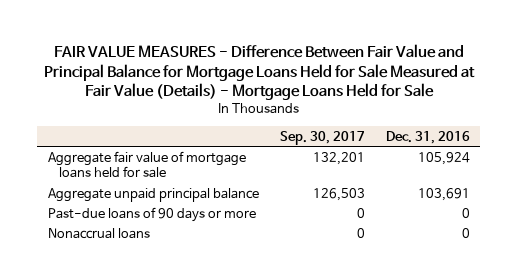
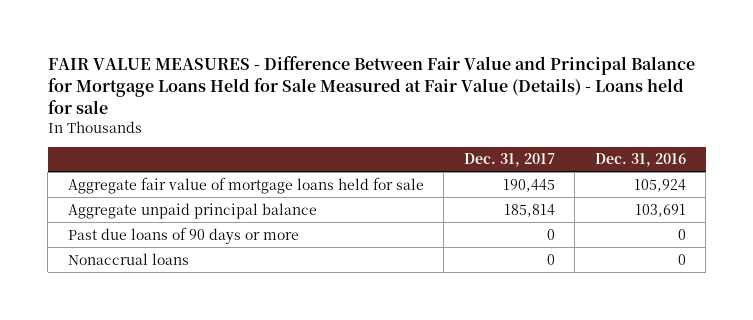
[43,43,475,101] FAIR VALUE MEASURES - Difference Between Fair Value and Principal Balance for Mortgage Loans Held for Sale Measured at Fair Value (Details) - Mortgage Loans Held for Sale -> [47,55,695,114] FAIR VALUE MEASURES - Difference Between Fair Value and Principal Balance for Mortgage Loans Held for Sale Measured at Fair Value (Details) - Loans held for sale
[279,130,365,145] Sep. 30, 2017 -> none
none -> [463,153,555,168] Dec. 31, 2017
[47,206,256,222] Past-due loans of 90 days or more -> [67,226,299,244] Past due loans of 90 days or more

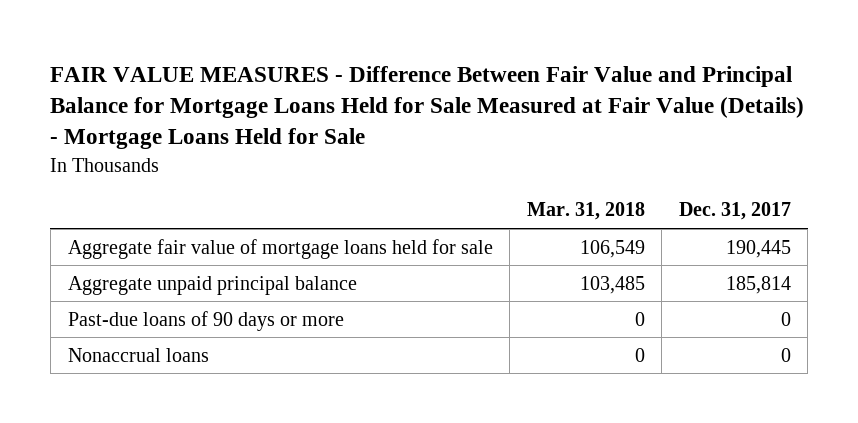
[47,55,695,114] FAIR VALUE MEASURES - Difference Between Fair Value and Principal Balance for Mortgage Loans Held for Sale Measured at Fair Value (Details) - Loans held for sale -> [50,65,805,150] FAIR VALUE MEASURES - Difference Between Fair Value and Principal Balance for Mortgage Loans Held for Sale Measured at Fair Value (Details) - Mortgage Loans Held for Sale
[594,153,686,168] Dec. 31, 2016 -> none
none -> [526,202,645,221] Mar. 31, 2018
[67,226,299,244] Past due loans of 90 days or more -> [67,310,344,331] Past-due loans of 90 days or more

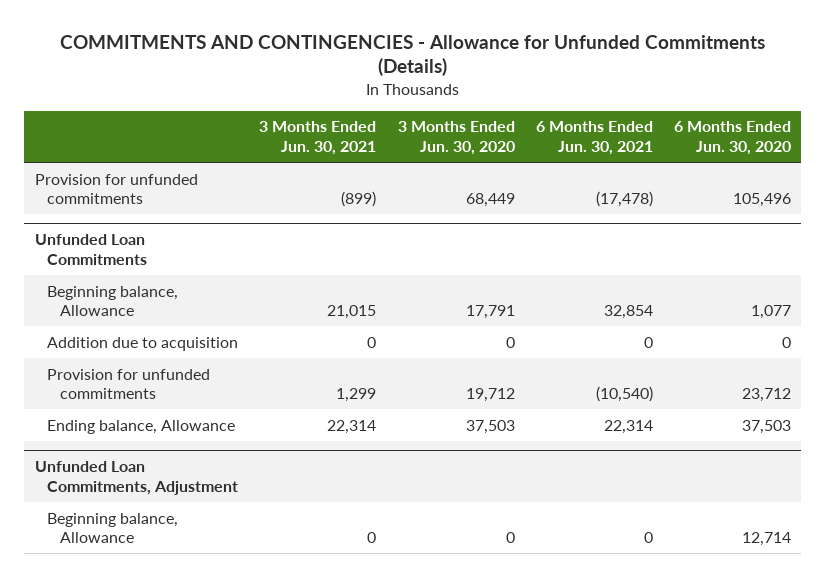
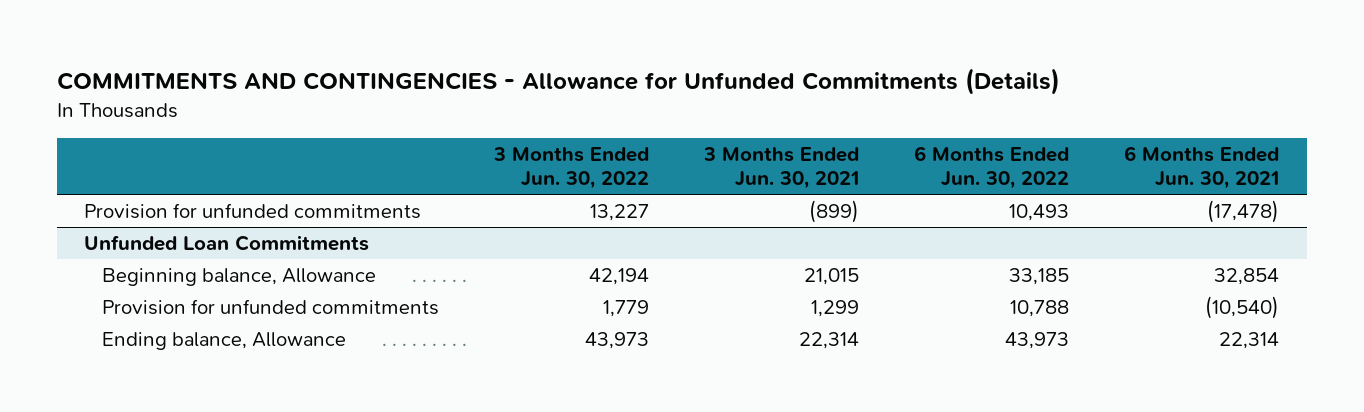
[397,121,515,156] 3 Months Ended Jun. 30, 2020 -> none
[673,121,791,156] 6 Months Ended Jun. 30, 2020 -> none
none -> [493,146,650,190] 3 Months Ended Jun. 30, 2022
none -> [914,145,1070,190] 6 Months Ended Jun. 30, 2022
[47,336,239,351] Addition due to acquisition -> none
[34,461,239,496] Unfunded Loan Commitments, Adjustment -> none
[47,512,179,544] Beginning balance, Allowance -> none

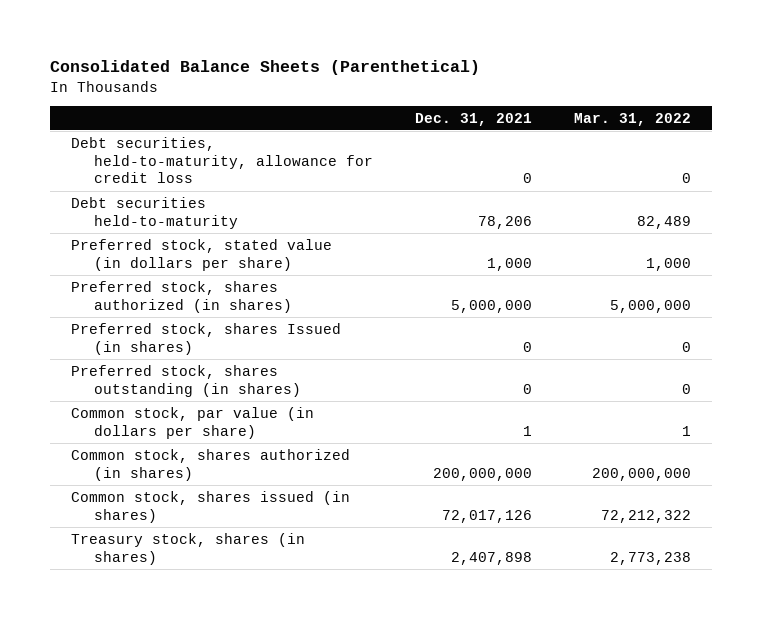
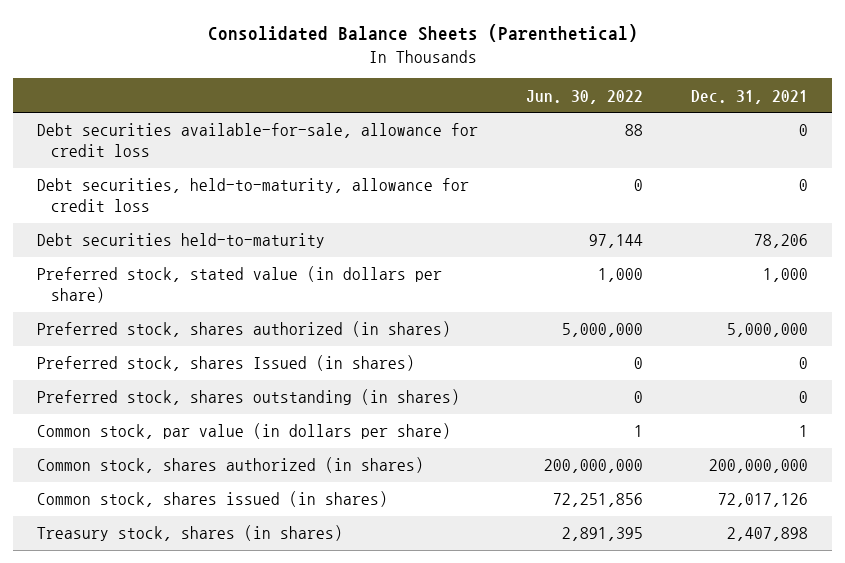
[573,112,691,126] Mar. 31, 2022 -> none
none -> [526,89,644,104] Jun. 30, 2022
none -> [37,123,479,158] Debt securities available-for-sale, allowance for credit loss

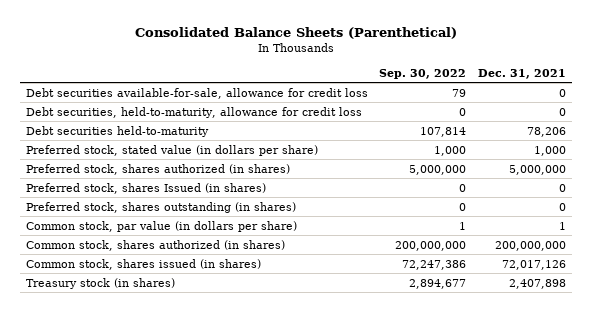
[526,89,644,104] Jun. 30, 2022 -> none
none -> [379,68,467,79] Sep. 30, 2022
[37,525,344,542] Treasury stock, shares (in shares) -> [25,277,175,289] Treasury stock (in shares)

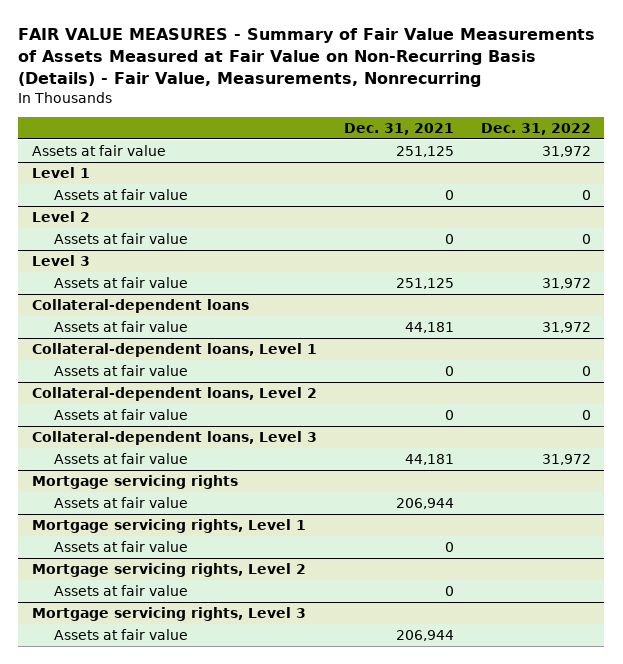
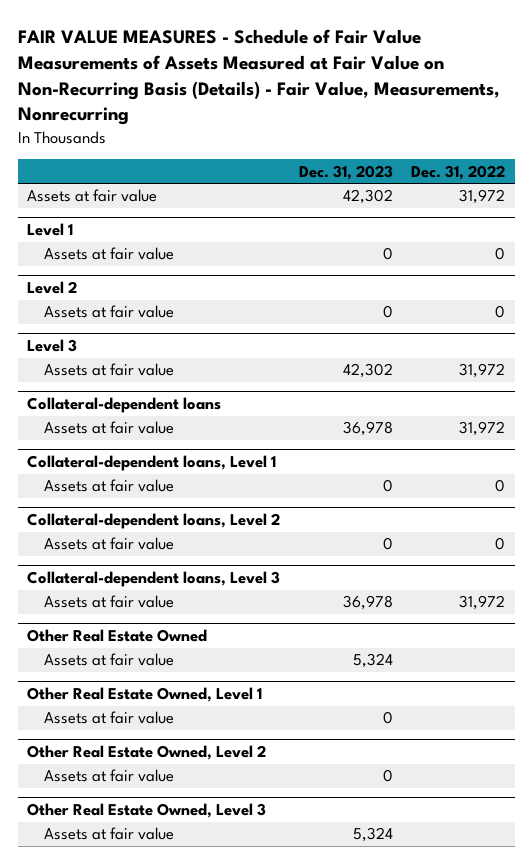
[18,28,596,87] FAIR VALUE MEASURES - Summary of Fair Value Measurements of Assets Measured at Fair Value on Non-Recurring Basis (Details) - Fair Value, Measurements, Nonrecurring -> [17,29,500,126] FAIR VALUE MEASURES - Schedule of Fair Value Measurements of Assets Measured at Fair Value on Non-Recurring Basis (Details) - Fair Value, Measurements, Nonrecurring
[343,122,454,135] Dec. 31, 2021 -> none
none -> [298,164,393,180] Dec. 31, 2023
[31,474,238,489] Mortgage servicing rights -> [27,629,208,643] Other Real Estate Owned
[31,518,306,533] Mortgage servicing rights, Level 1 -> none
none -> [27,687,263,703] Other Real Estate Owned, Level 1
[31,562,306,577] Mortgage servicing rights, Level 2 -> none
none -> [27,745,267,761] Other Real Estate Owned, Level 2
[31,606,306,621] Mortgage servicing rights, Level 3 -> none
none -> [27,803,267,819] Other Real Estate Owned, Level 3

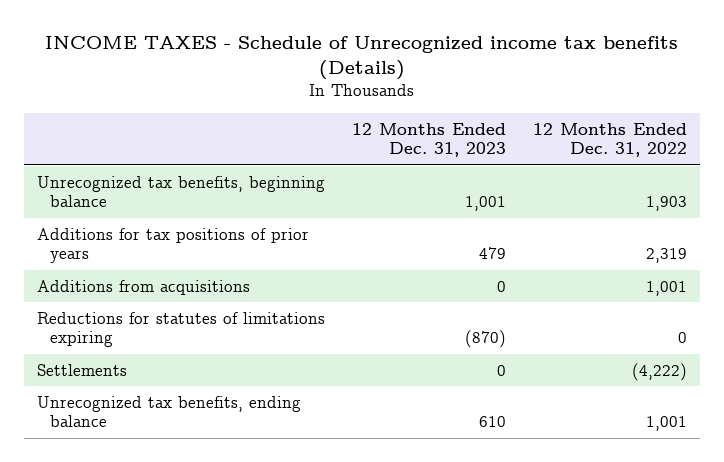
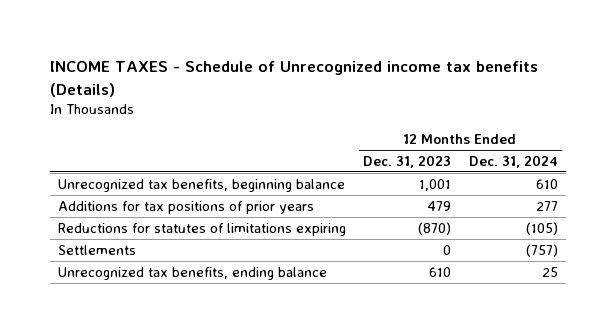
[532,122,687,158] 12 Months Ended Dec. 31, 2022 -> none
none -> [468,154,558,168] Dec. 31, 2024
[36,279,250,295] Additions from acquisitions -> none

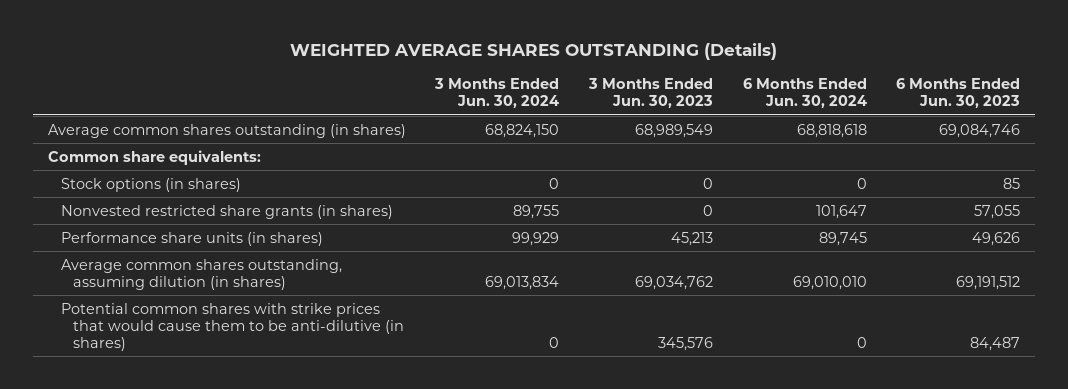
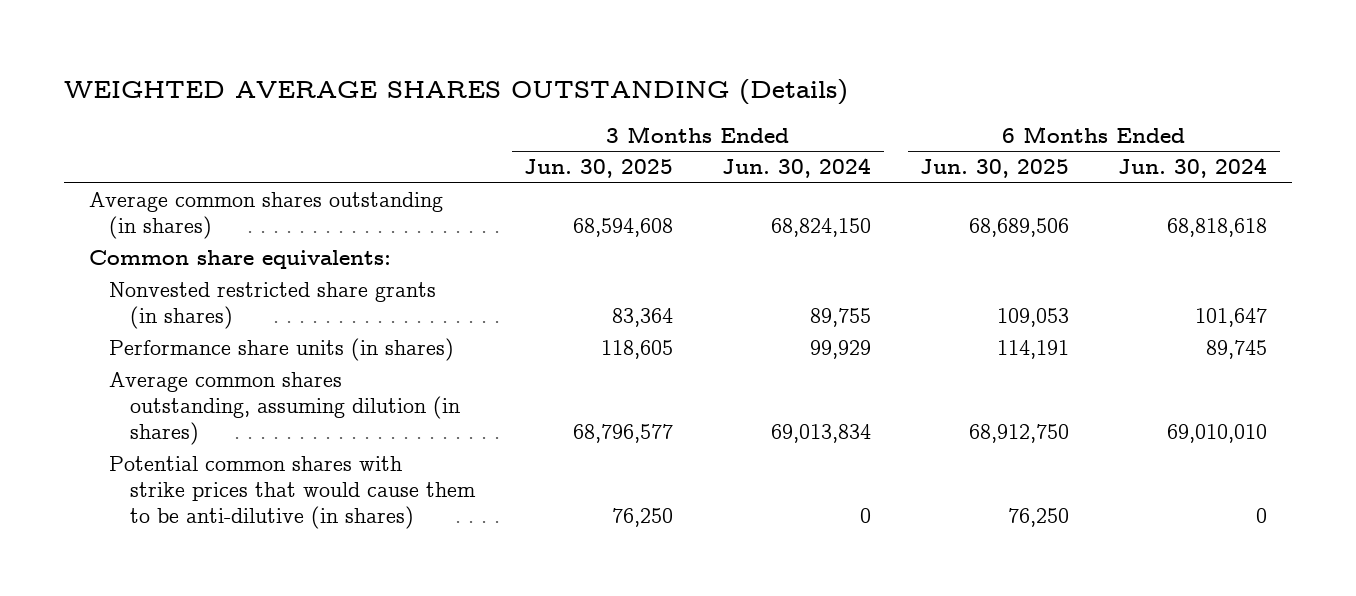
[587,78,713,108] 3 Months Ended Jun. 30, 2023 -> none
[896,78,1021,108] 6 Months Ended Jun. 30, 2023 -> none
none -> [524,159,674,179] Jun. 30, 2025
none -> [920,159,1070,179] Jun. 30, 2025
[60,177,241,192] Stock options (in shares) -> none

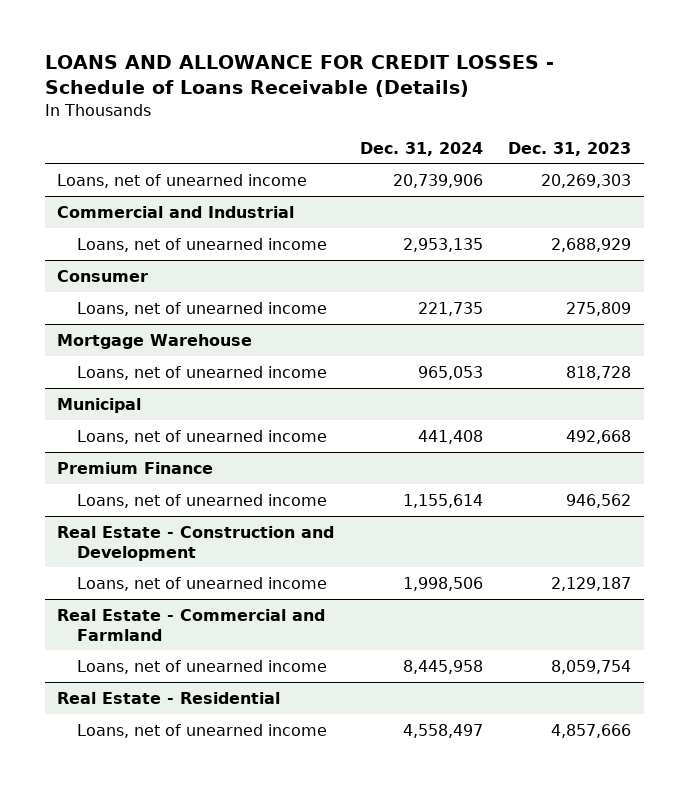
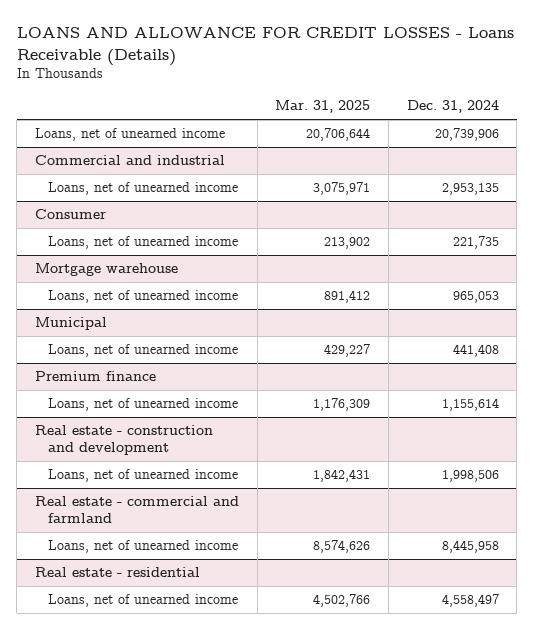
[44,55,554,98] LOANS AND ALLOWANCE FOR CREDIT LOSSES - Schedule of Loans Receivable (Details) -> [16,27,514,66] LOANS AND ALLOWANCE FOR CREDIT LOSSES - Loans Receivable (Details)
[507,141,631,156] Dec. 31, 2023 -> none
none -> [275,100,371,114] Mar. 31, 2025
[57,205,295,218] Commercial and Industrial -> [35,155,226,166] Commercial and industrial
[57,333,253,349] Mortgage Warehouse -> [35,263,179,277] Mortgage warehouse
[57,461,214,474] Premium Finance -> [35,371,157,382] Premium finance
[57,525,335,561] Real Estate - Construction and Development -> [35,425,214,455] Real estate - construction and development
[57,608,326,641] Real Estate - Commercial and Farmland -> [35,496,240,523] Real estate - commercial and farmland
[57,691,281,704] Real Estate - Residential -> [35,567,201,578] Real estate - residential

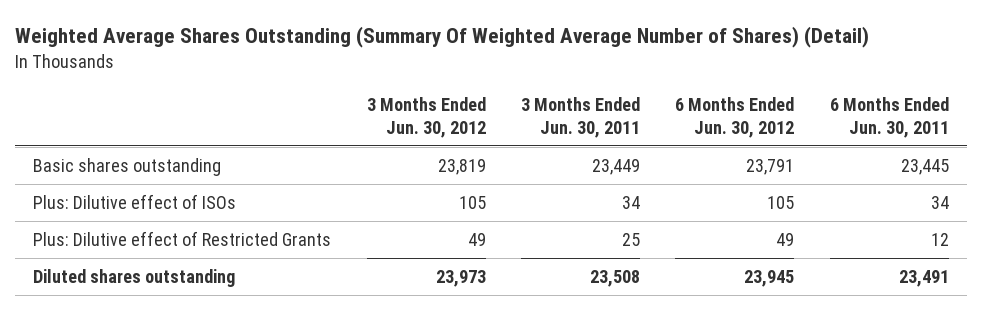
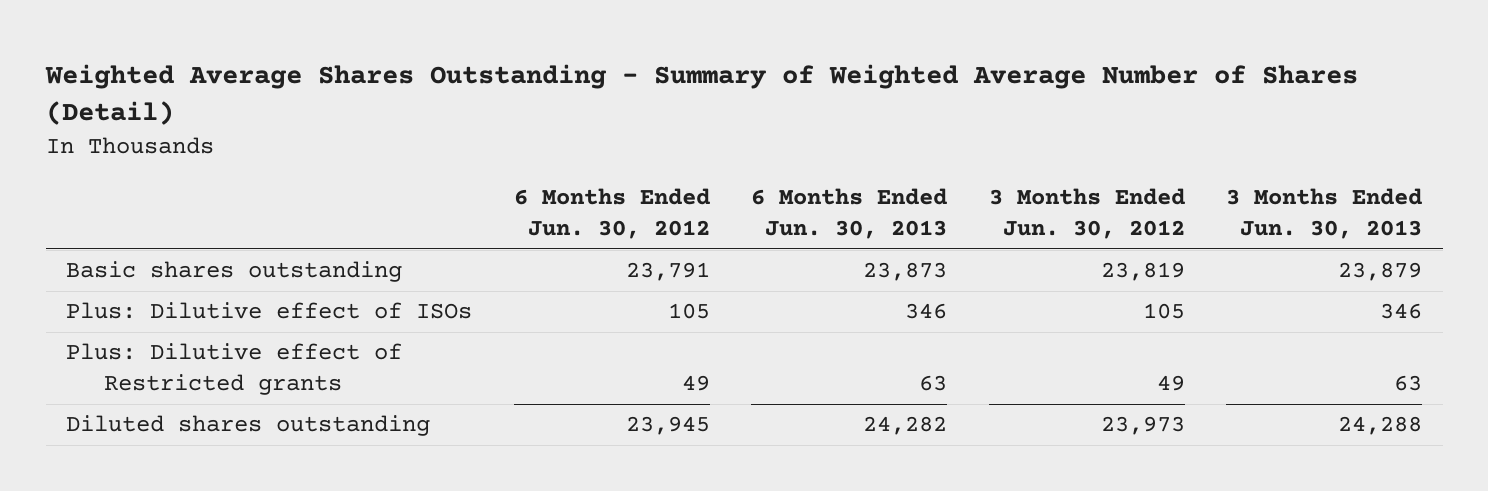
[15,26,870,49] Weighted Average Shares Outstanding (Summary Of Weighted Average Number of Shares) (Detail) -> [44,64,1358,126] Weighted Average Shares Outstanding - Summary of Weighted Average Number of Shares (Detail)
[520,96,640,138] 3 Months Ended Jun. 30, 2011 -> none
[829,96,949,138] 6 Months Ended Jun. 30, 2011 -> none
none -> [751,188,948,240] 6 Months Ended Jun. 30, 2013
none -> [1225,188,1422,240] 3 Months Ended Jun. 30, 2013
[33,230,332,246] Plus: Dilutive effect of Restricted Grants -> [66,343,403,396] Plus: Dilutive effect of Restricted grants

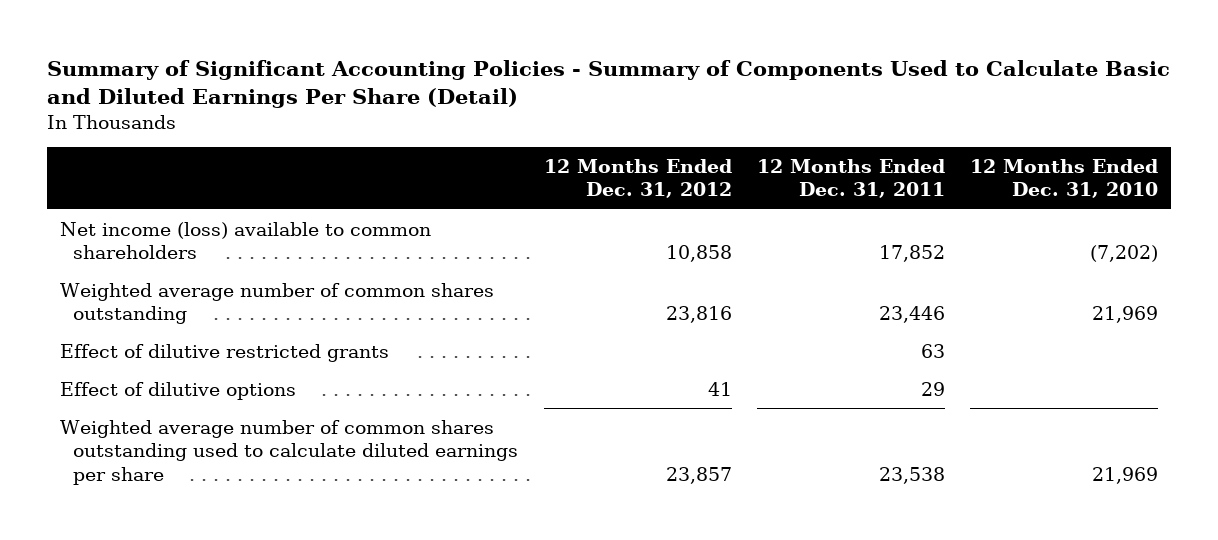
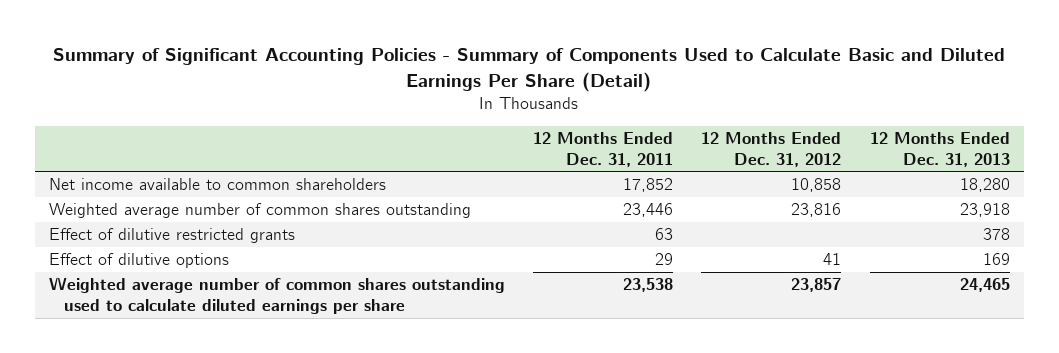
[970,159,1159,199] 12 Months Ended Dec. 31, 2010 -> none
none -> [869,132,1010,167] 12 Months Ended Dec. 31, 2013
[59,221,431,260] Net income (loss) available to common shareholders -> [49,178,387,191] Net income available to common shareholders

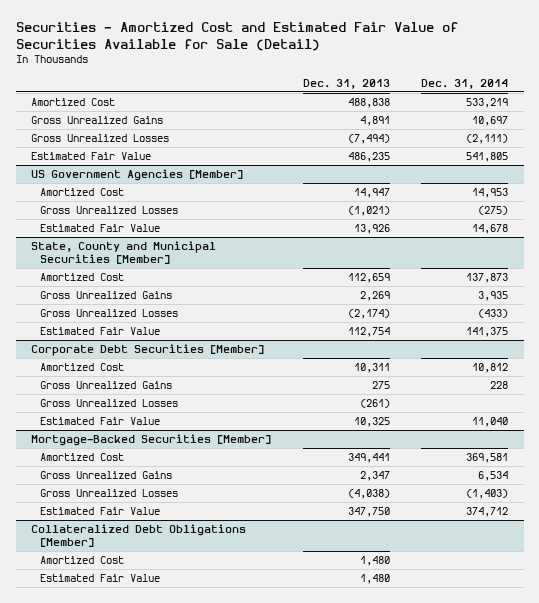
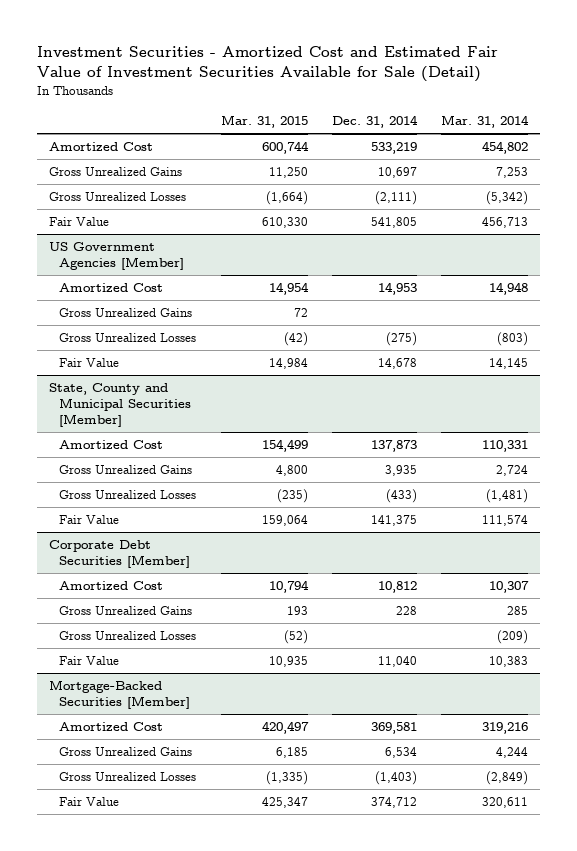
[15,22,458,51] Securities - Amortized Cost and Estimated Fair Value of Securities Available for Sale (Detail) -> [36,45,498,83] Investment Securities - Amortized Cost and Estimated Fair Value of Investment Securities Available for Sale (Detail)
[302,78,390,89] Dec. 31, 2013 -> none
none -> [220,115,308,129] Mar. 31, 2015
none -> [441,115,530,129] Mar. 31, 2014
[31,151,152,160] Estimated Fair Value -> [48,217,109,227] Fair Value
none -> [59,308,193,318] Gross Unrealized Gains
[40,223,161,232] Estimated Fair Value -> [59,358,120,368] Fair Value
[40,326,161,335] Estimated Fair Value -> [59,515,120,525] Fair Value
[40,416,161,425] Estimated Fair Value -> [59,656,120,666] Fair Value
[31,523,247,548] Collateralized Debt Obligations [Member] -> none
[40,555,125,564] Amortized Cost -> none
[40,573,161,582] Estimated Fair Value -> none
[40,506,161,515] Estimated Fair Value -> [59,797,120,807] Fair Value

